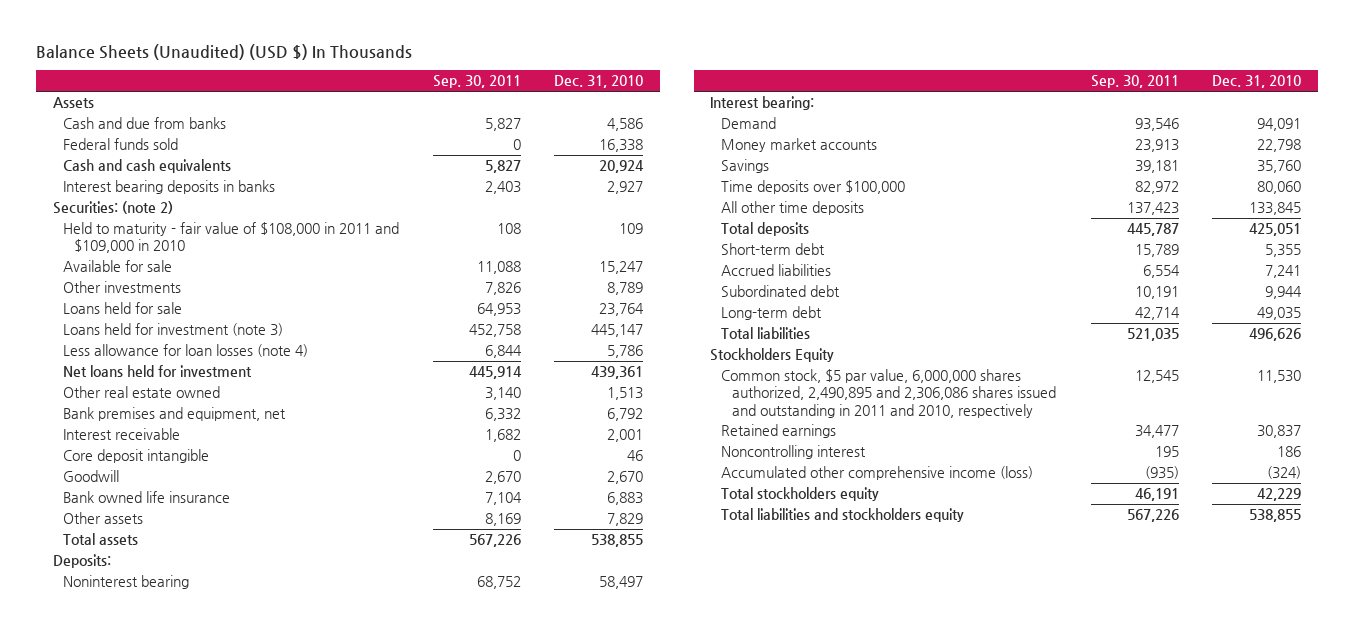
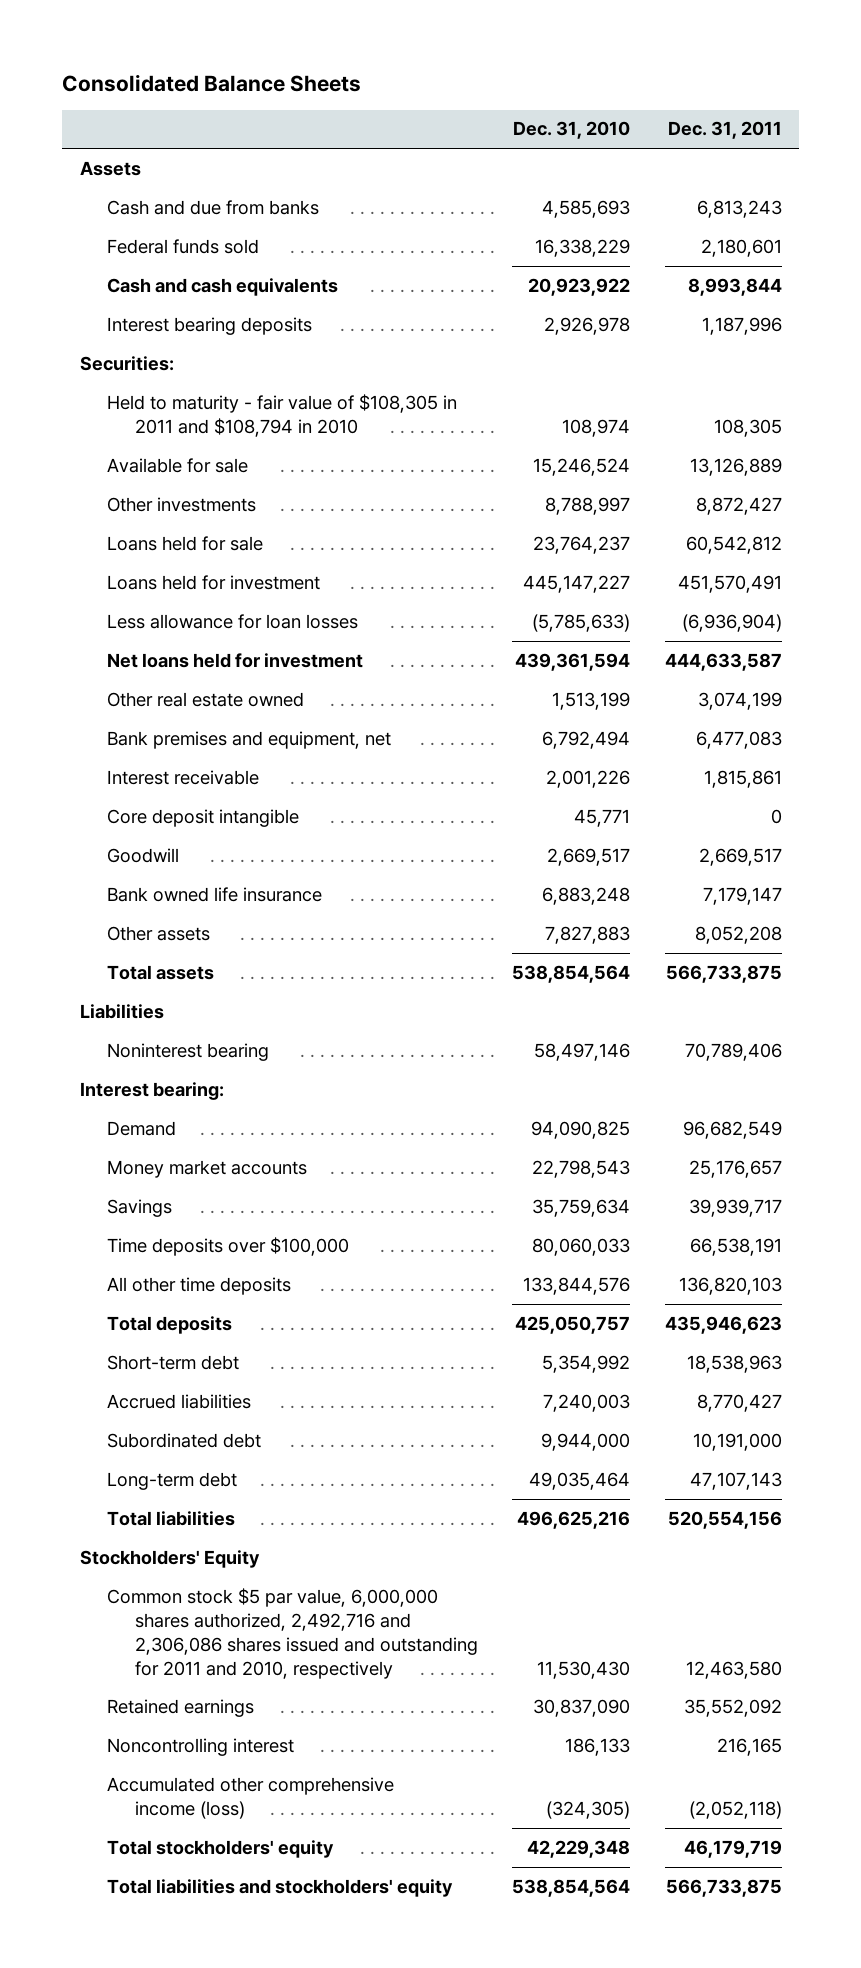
[35,43,412,60] Balance Sheets (Unaudited) (USD $) In Thousands -> [62,74,362,93] Consolidated Balance Sheets
[432,75,521,89] Sep. 30, 2011 -> none
none -> [667,121,782,140] Dec. 31, 2011
[52,554,111,569] Deposits: -> none
[607,118,644,132] 4,586 -> [542,199,631,218] 4,585,693
[599,139,644,153] 16,338 -> [535,238,631,257] 16,338,229
[599,160,645,174] 20,924 -> [528,277,631,296] 20,923,922
[63,180,276,195] Interest bearing deposits in banks -> [107,316,313,335] Interest bearing deposits
[607,181,644,195] 2,927 -> [544,316,631,335] 2,926,978
[52,201,173,215] Securities: (note 2) -> [79,355,174,371] Securities:
[63,222,400,254] Held to maturity - fair value of $108,000 in 2011 and $109,000 in 2010 -> [107,393,458,437] Held to maturity - fair value of $108,305 in 2011 and $108,794 in 2010
[619,223,644,235] 109 -> [562,418,631,437] 108,974
[599,261,644,275] 15,247 -> [533,457,631,476] 15,246,524
[607,282,644,296] 8,789 -> [545,496,631,515] 8,788,997
[599,303,645,317] 23,764 -> [533,535,631,554] 23,764,237
[63,323,284,337] Loans held for investment (note 3) -> [107,574,321,590] Loans held for investment
[591,324,644,338] 445,147 -> [523,574,631,593] 445,147,227
[63,344,309,358] Less allowance for loan losses (note 4) -> [107,613,359,629] Less allowance for loan losses
[607,345,644,359] 5,786 -> [532,613,631,632] (5,785,633)
[591,366,644,380] 439,361 -> [515,652,631,671] 439,361,594
[607,387,644,401] 1,513 -> [552,691,631,710] 1,513,199
[607,408,644,422] 6,792 -> [542,730,631,749] 6,792,494
[607,429,644,443] 2,001 -> [546,769,631,788] 2,001,226
[627,450,644,462] 46 -> [574,808,631,827] 45,771
[607,471,644,485] 2,670 -> [547,847,631,866] 2,669,517
[607,492,644,506] 6,883 -> [542,886,631,905] 6,883,248
[607,513,644,527] 7,829 -> [545,925,631,944] 7,827,883
[591,534,644,548] 538,855 -> [512,964,631,983] 538,854,564
none -> [79,1003,164,1019] Liabilities
[599,576,644,590] 58,497 -> [534,1042,631,1061] 58,497,146
[1257,118,1302,132] 94,091 -> [531,1120,631,1139] 94,090,825
[1257,139,1302,153] 22,798 -> [532,1159,631,1178] 22,798,543
[1257,160,1302,174] 35,760 -> [532,1198,631,1217] 35,759,634
[1257,181,1302,195] 80,060 -> [532,1237,631,1256] 80,060,033
[1249,202,1302,216] 133,845 -> [523,1276,631,1295] 133,844,576
[1249,223,1302,237] 425,051 -> [515,1315,631,1334] 425,050,757
[1265,244,1302,258] 5,355 -> [542,1354,631,1373] 5,354,992
[1265,265,1302,279] 7,241 -> [543,1393,631,1412] 7,240,003
[1265,286,1303,300] 9,944 -> [541,1432,631,1451] 9,944,000
[1257,307,1302,321] 49,035 -> [529,1471,631,1490] 49,035,464
[1249,328,1302,342] 496,626 -> [517,1510,631,1529] 496,625,216
[710,348,835,363] Stockholders Equity -> [79,1549,260,1568] Stockholders' Equity
[721,369,1057,418] Common stock, $5 par value, 6,000,000 shares authorized, 2,490,895 and 2,306,086 shares issued and outstanding in 2011 and 2010, respectively -> [107,1587,478,1679] Common stock $5 par value, 6,000,000 shares authorized, 2,492,716 and 2,306,086 shares issued and outstanding for 2011 and 2010, respectively
[1257,370,1302,384] 11,530 -> [537,1660,631,1679] 11,530,430
[1257,425,1302,439] 30,837 -> [533,1698,631,1717] 30,837,090
[1277,446,1302,458] 186 -> [565,1737,631,1756] 186,133
[1267,466,1302,480] (324) -> [546,1800,631,1819] (324,305)
[721,487,880,502] Total stockholders equity -> [107,1839,335,1858] Total stockholders' equity
[1257,488,1302,502] 42,229 -> [527,1839,631,1858] 42,229,348
[721,508,965,523] Total liabilities and stockholders equity -> [107,1878,454,1897] Total liabilities and stockholders' equity
[1249,509,1302,523] 538,855 -> [512,1878,631,1897] 538,854,564

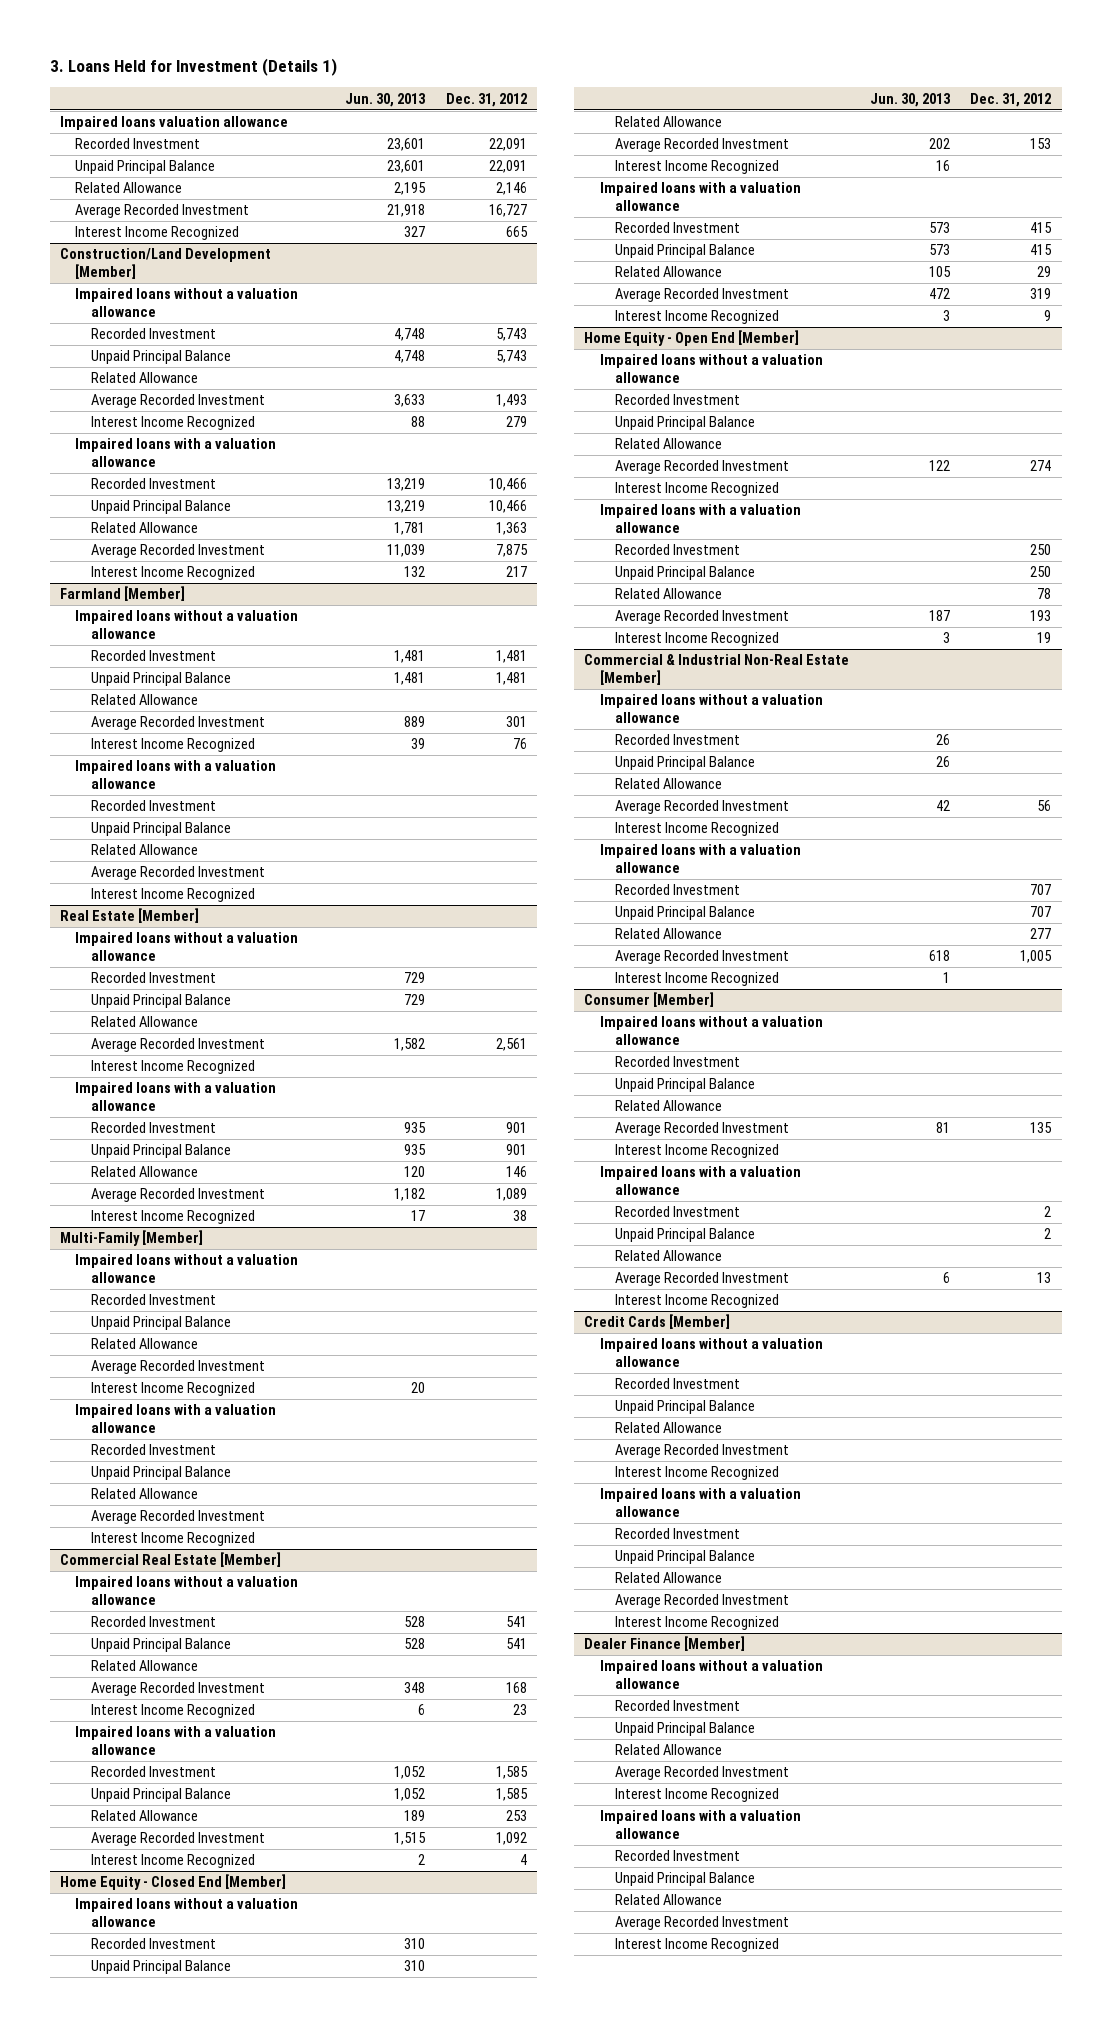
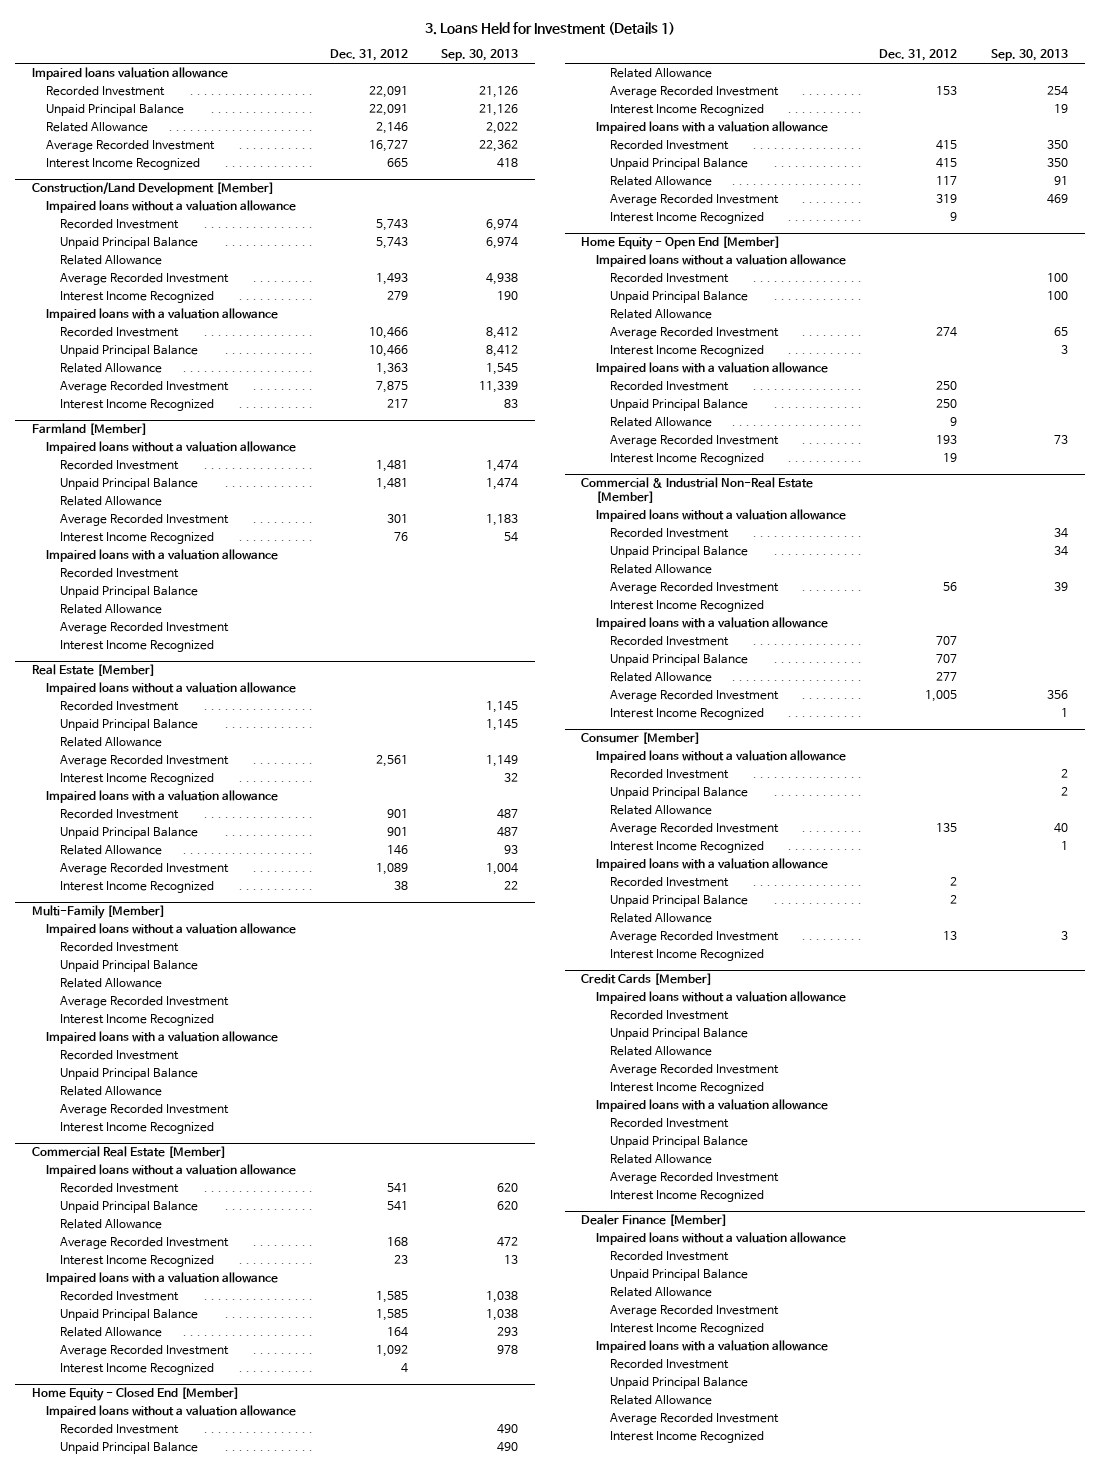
[345,92,427,107] Jun. 30, 2013 -> none
none -> [441,49,519,62] Sep. 30, 2013
[505,1810,527,1822] 253 -> [386,1327,408,1338] 164
[1037,266,1052,278] 29 -> [936,176,958,186] 117
[1037,588,1052,600] 78 -> [950,417,958,427] 9

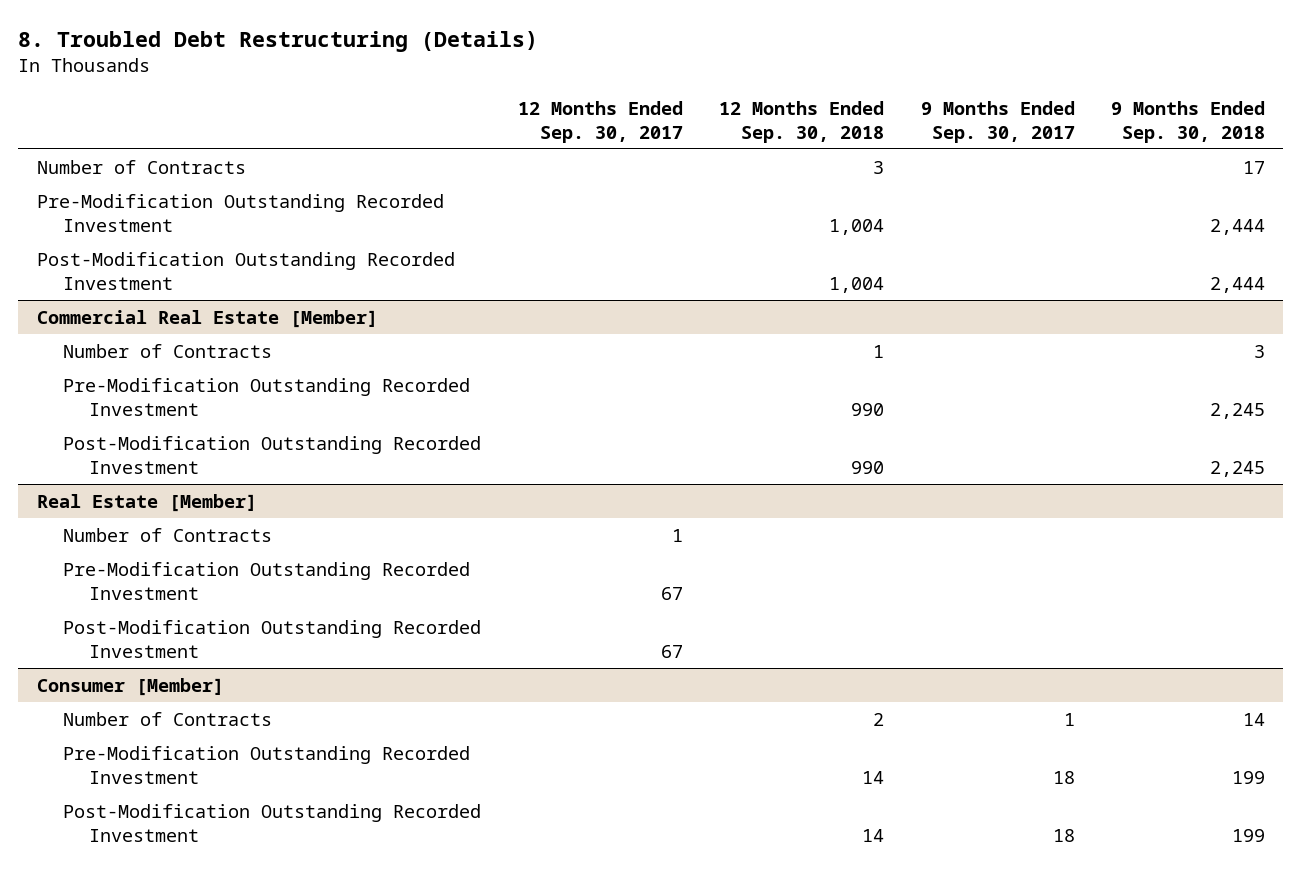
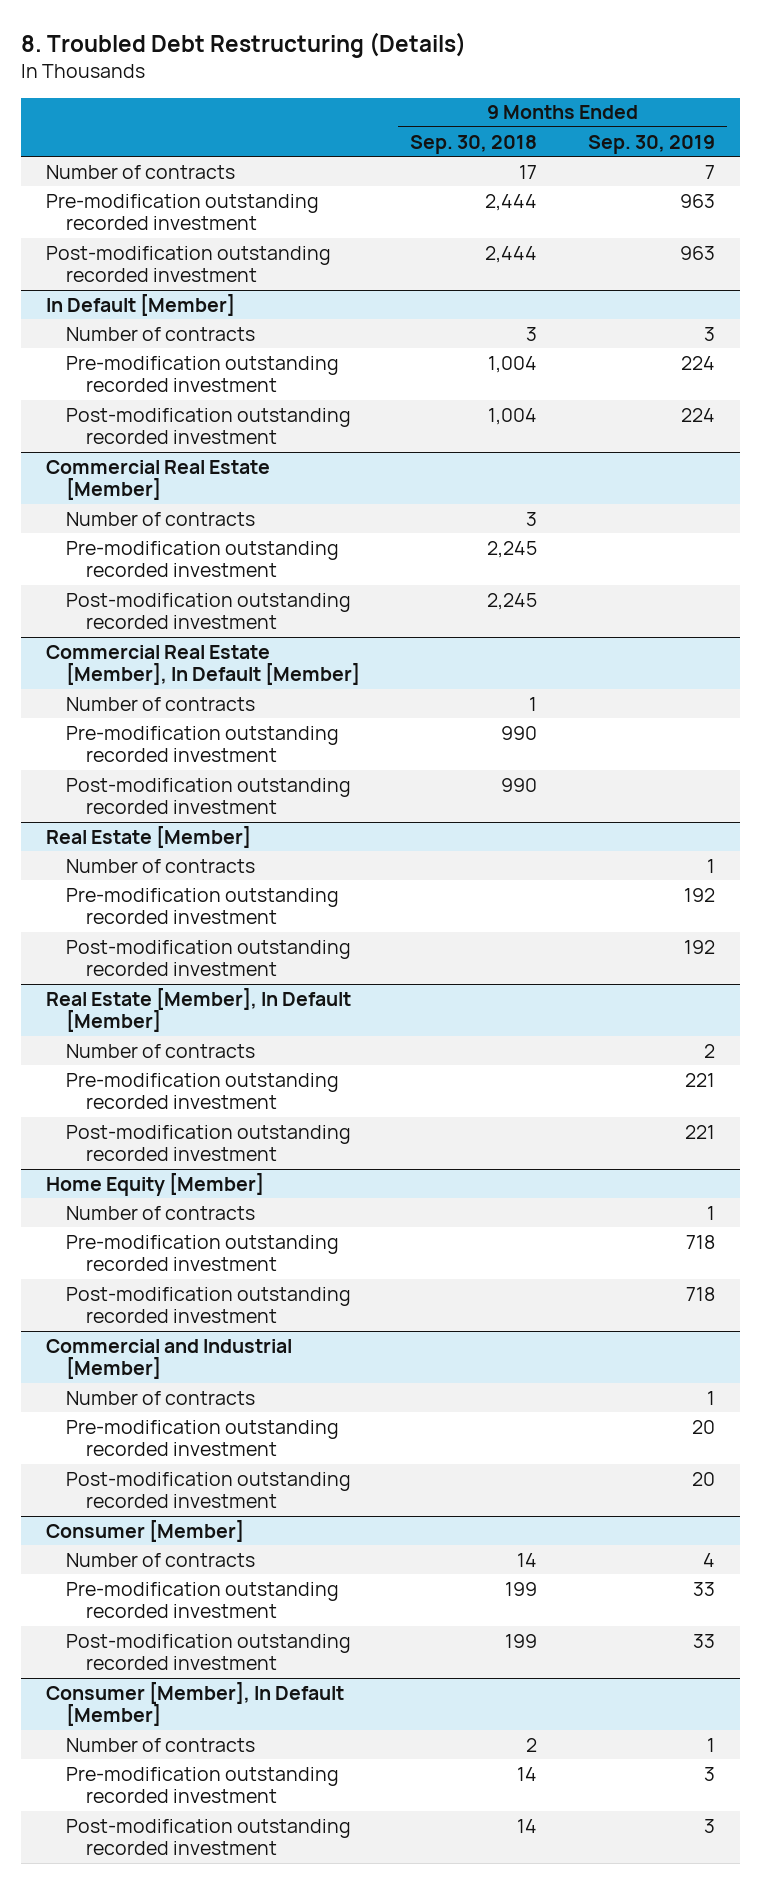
[517,100,683,143] 12 Months Ended Sep. 30, 2017 -> none
[719,100,885,143] 12 Months Ended Sep. 30, 2018 -> none
[920,100,1075,143] 9 Months Ended Sep. 30, 2017 -> none
none -> [587,134,715,154] Sep. 30, 2019
[36,159,246,174] Number of Contracts -> [46,164,236,179] Number of contracts
[36,193,444,232] Pre-Modification Outstanding Recorded Investment -> [46,193,320,231] Pre-modification outstanding recorded investment
[36,251,455,290] Post-Modification Outstanding Recorded Investment -> [46,245,332,283] Post-modification outstanding recorded investment
none -> [46,293,236,316] In Default [Member]
none -> [66,326,256,341] Number of contracts
none -> [66,355,340,393] Pre-modification outstanding recorded investment
none -> [66,407,352,445] Post-modification outstanding recorded investment
[63,343,273,358] Number of Contracts -> [66,511,256,526] Number of contracts
[63,377,471,416] Pre-Modification Outstanding Recorded Investment -> [66,540,340,578] Pre-modification outstanding recorded investment
[63,435,482,474] Post-Modification Outstanding Recorded Investment -> [66,592,352,630] Post-modification outstanding recorded investment
none -> [46,644,361,686] Commercial Real Estate [Member], In Default [Member]
none -> [66,696,256,711] Number of contracts
none -> [66,725,340,763] Pre-modification outstanding recorded investment
none -> [66,777,352,815] Post-modification outstanding recorded investment
[63,527,273,542] Number of Contracts -> [66,858,256,873] Number of contracts
[63,561,471,600] Pre-Modification Outstanding Recorded Investment -> [66,887,340,925] Pre-modification outstanding recorded investment
[63,619,482,658] Post-Modification Outstanding Recorded Investment -> [66,939,352,977] Post-modification outstanding recorded investment
none -> [46,987,352,1033] Real Estate [Member], In Default [Member]
none -> [66,1043,256,1058] Number of contracts
none -> [66,1072,340,1110] Pre-modification outstanding recorded investment
none -> [66,1124,352,1162] Post-modification outstanding recorded investment
none -> [46,1172,265,1196] Home Equity [Member]
none -> [66,1205,256,1220] Number of contracts
none -> [66,1234,340,1272] Pre-modification outstanding recorded investment
none -> [66,1286,352,1324] Post-modification outstanding recorded investment
none -> [46,1338,293,1380] Commercial and Industrial [Member]
none -> [66,1390,256,1405] Number of contracts
none -> [66,1419,340,1457] Pre-modification outstanding recorded investment
none -> [66,1471,352,1509] Post-modification outstanding recorded investment
[63,711,273,726] Number of Contracts -> [66,1552,256,1567] Number of contracts
[63,745,471,784] Pre-Modification Outstanding Recorded Investment -> [66,1581,340,1619] Pre-modification outstanding recorded investment
[63,803,482,842] Post-Modification Outstanding Recorded Investment -> [66,1633,352,1671] Post-modification outstanding recorded investment
none -> [46,1681,345,1727] Consumer [Member], In Default [Member]
none -> [66,1737,256,1752] Number of contracts
none -> [66,1766,340,1804] Pre-modification outstanding recorded investment
none -> [66,1818,352,1856] Post-modification outstanding recorded investment

